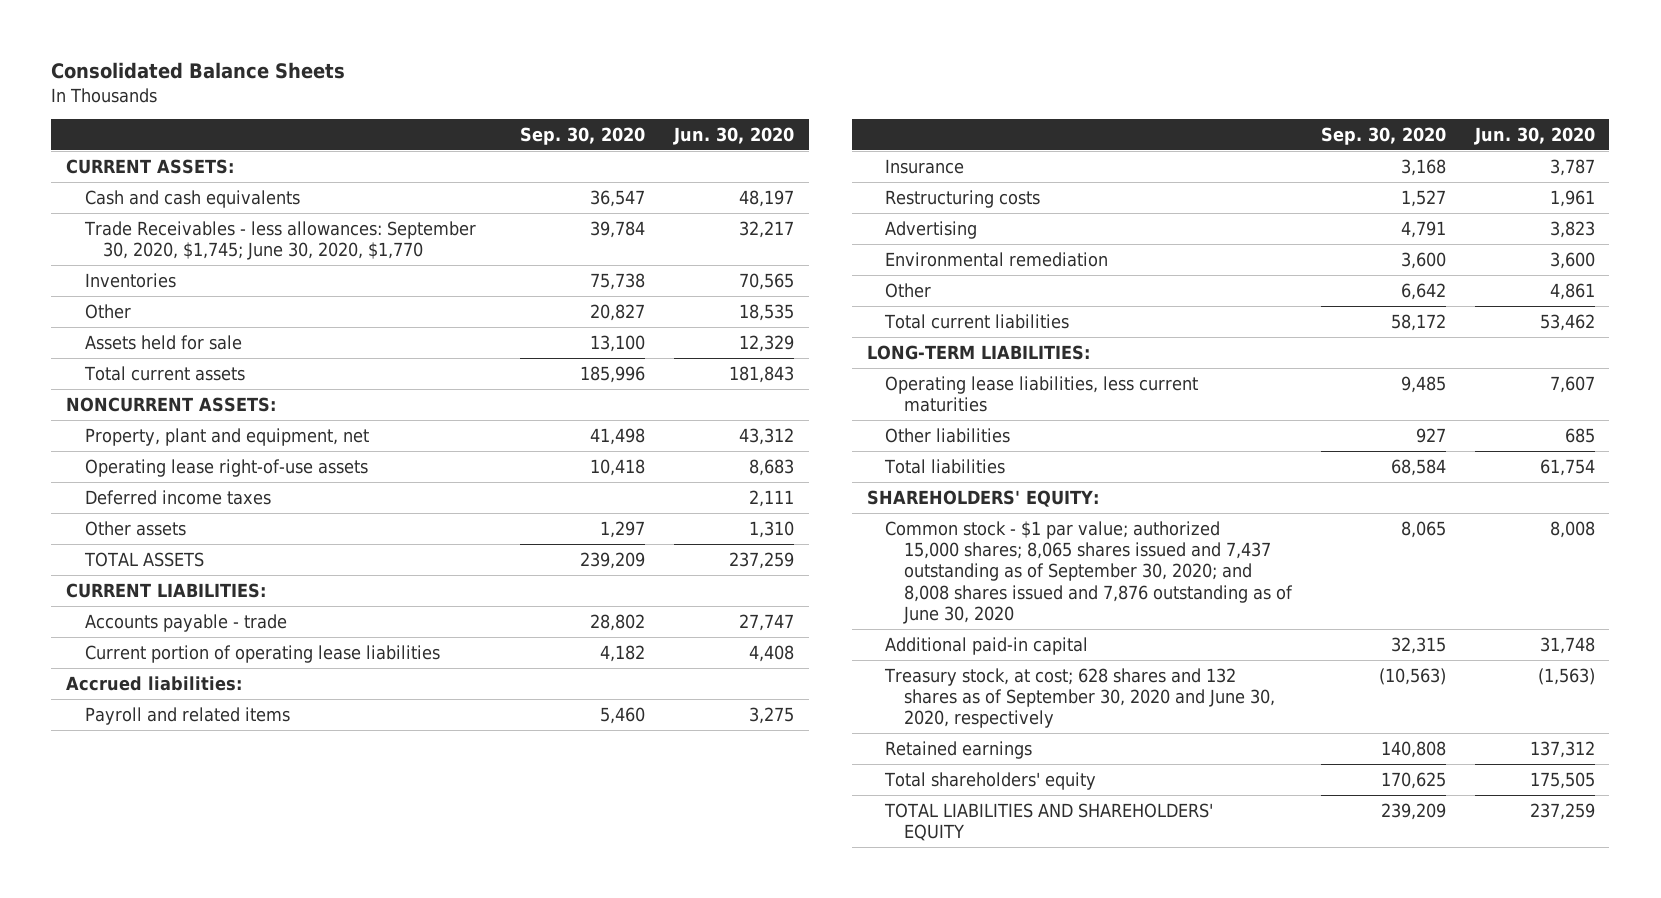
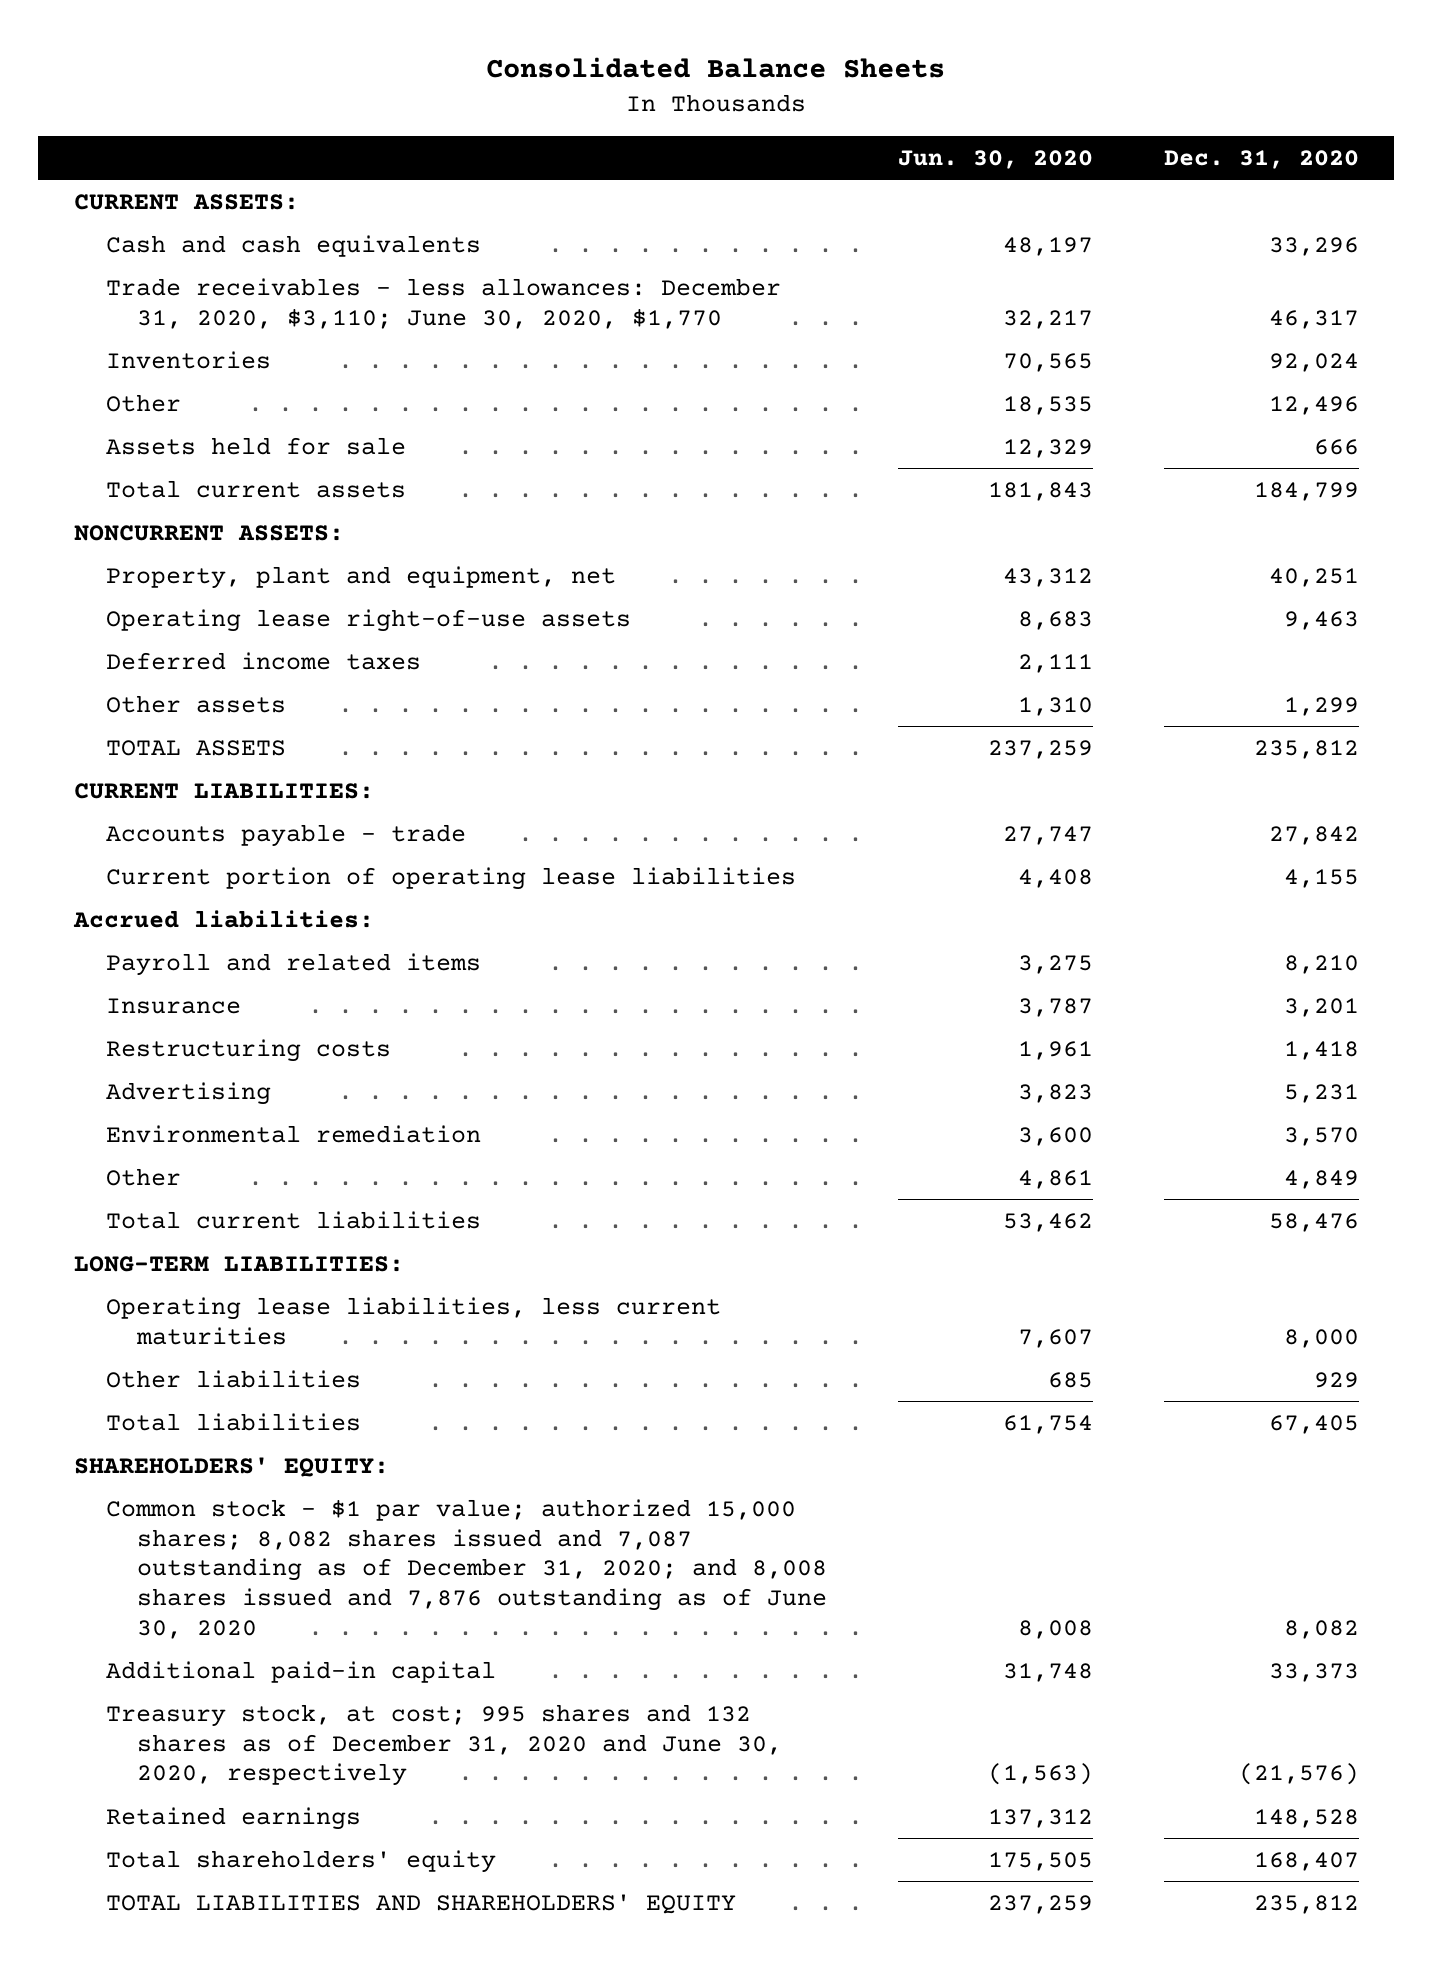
[520,126,646,145] Sep. 30, 2020 -> none
none -> [1163,150,1359,170] Dec. 31, 2020
[83,220,476,261] Trade Receivables - less allowances: September 30, 2020, $1,745; June 30, 2020, $1,770 -> [105,277,781,329] Trade receivables - less allowances: December 31, 2020, $3,110; June 30, 2020, $1,770
[885,520,1293,624] Common stock - $1 par value; authorized 15,000 shares; 8,065 shares issued and 7,437 outstanding as of September 30, 2020; and 8,008 shares issued and 7,876 outstanding as of June 30, 2020 -> [105,1498,828,1639] Common stock - $1 par value; authorized 15,000 shares; 8,082 shares issued and 7,087 outstanding as of December 31, 2020; and 8,008 shares issued and 7,876 outstanding as of June 30, 2020
[884,667,1275,729] Treasury stock, at cost; 628 shares and 132 shares as of September 30, 2020 and June 30, 2020, respectively -> [105,1703,783,1787] Treasury stock, at cost; 995 shares and 132 shares as of December 31, 2020 and June 30, 2020, respectively

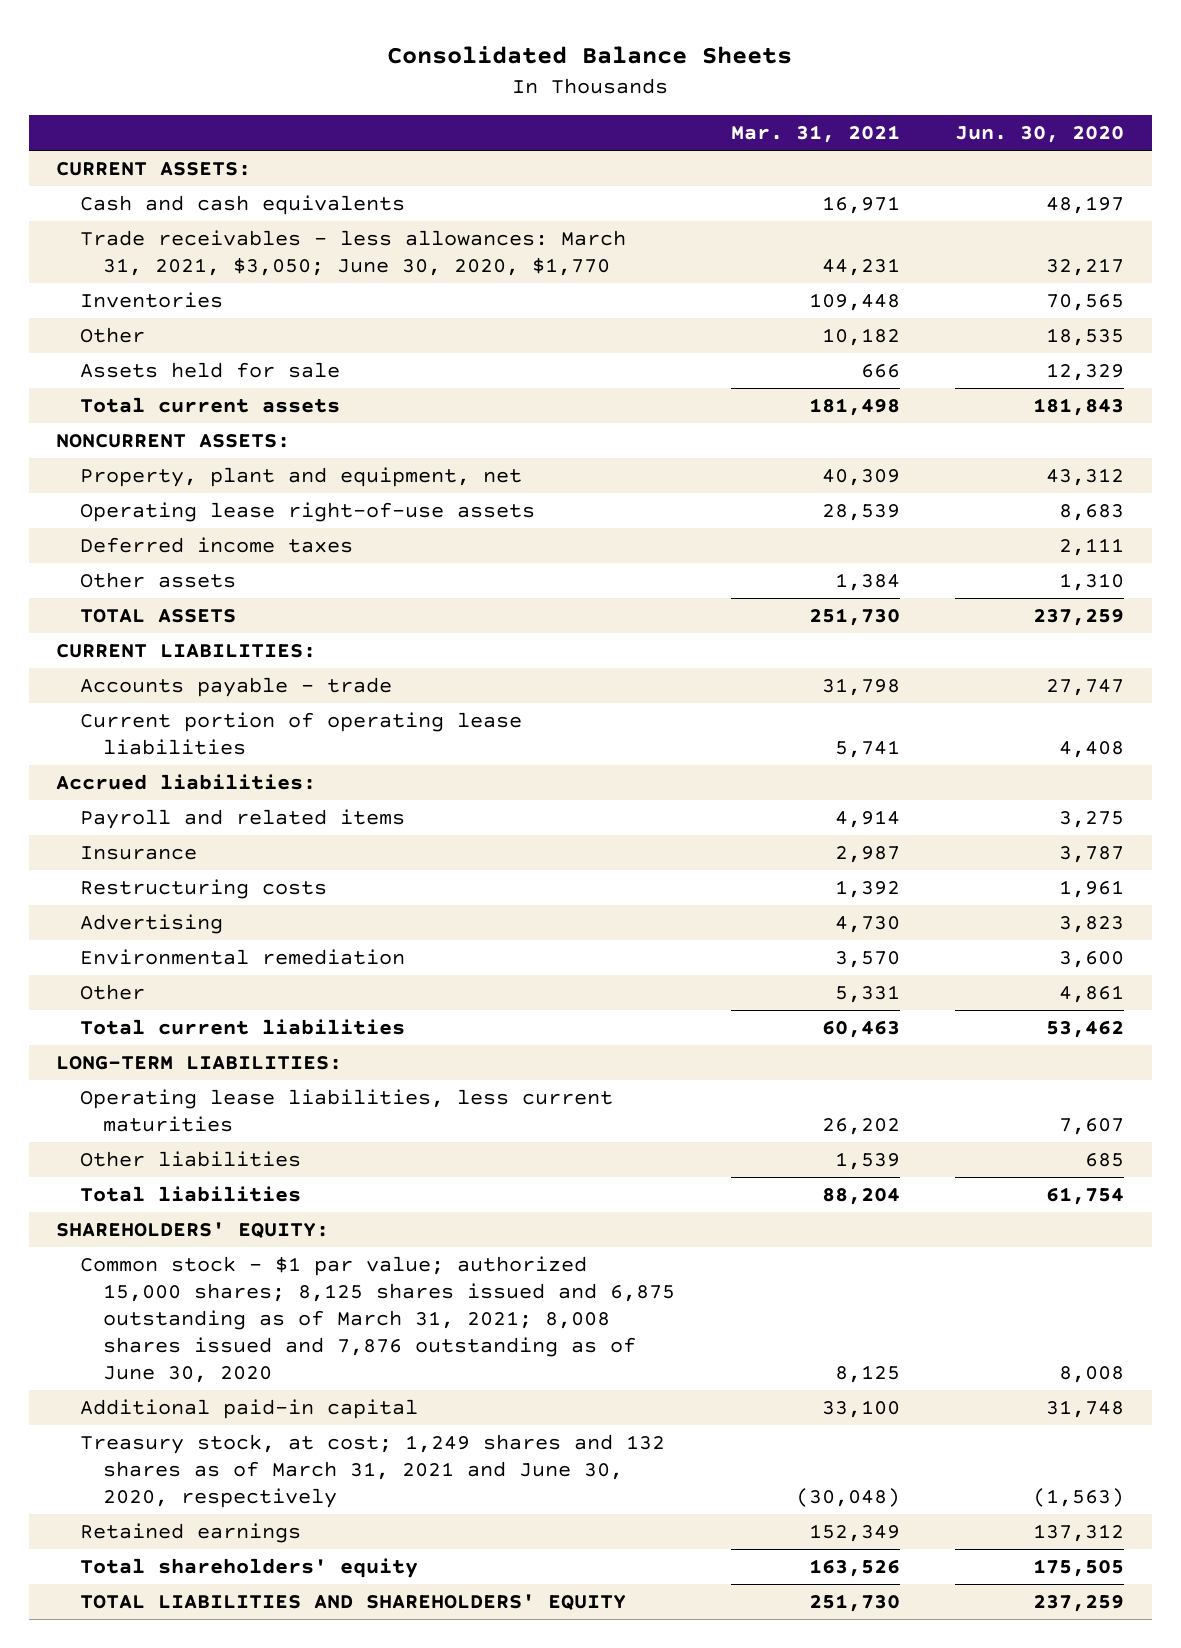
[1163,150,1359,170] Dec. 31, 2020 -> none
none -> [730,125,900,144] Mar. 31, 2021
[105,277,781,329] Trade receivables - less allowances: December 31, 2020, $3,110; June 30, 2020, $1,770 -> [79,230,626,277] Trade receivables - less allowances: March 31, 2021, $3,050; June 30, 2020, $1,770
[105,1498,828,1639] Common stock - $1 par value; authorized 15,000 shares; 8,082 shares issued and 7,087 outstanding as of December 31, 2020; and 8,008 shares issued and 7,876 outstanding as of June 30, 2020 -> [79,1256,676,1383] Common stock - $1 par value; authorized 15,000 shares; 8,125 shares issued and 6,875 outstanding as of March 31, 2021; 8,008 shares issued and 7,876 outstanding as of June 30, 2020
[105,1703,783,1787] Treasury stock, at cost; 995 shares and 132 shares as of December 31, 2020 and June 30, 2020, respectively -> [79,1434,665,1509] Treasury stock, at cost; 1,249 shares and 132 shares as of March 31, 2021 and June 30, 2020, respectively

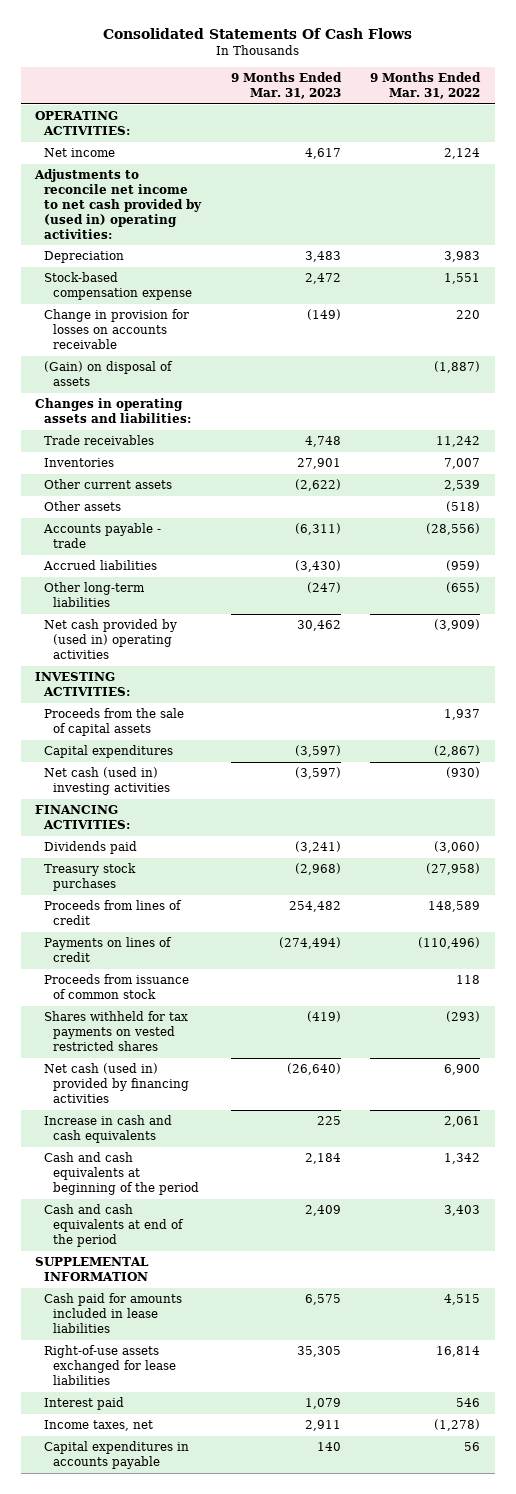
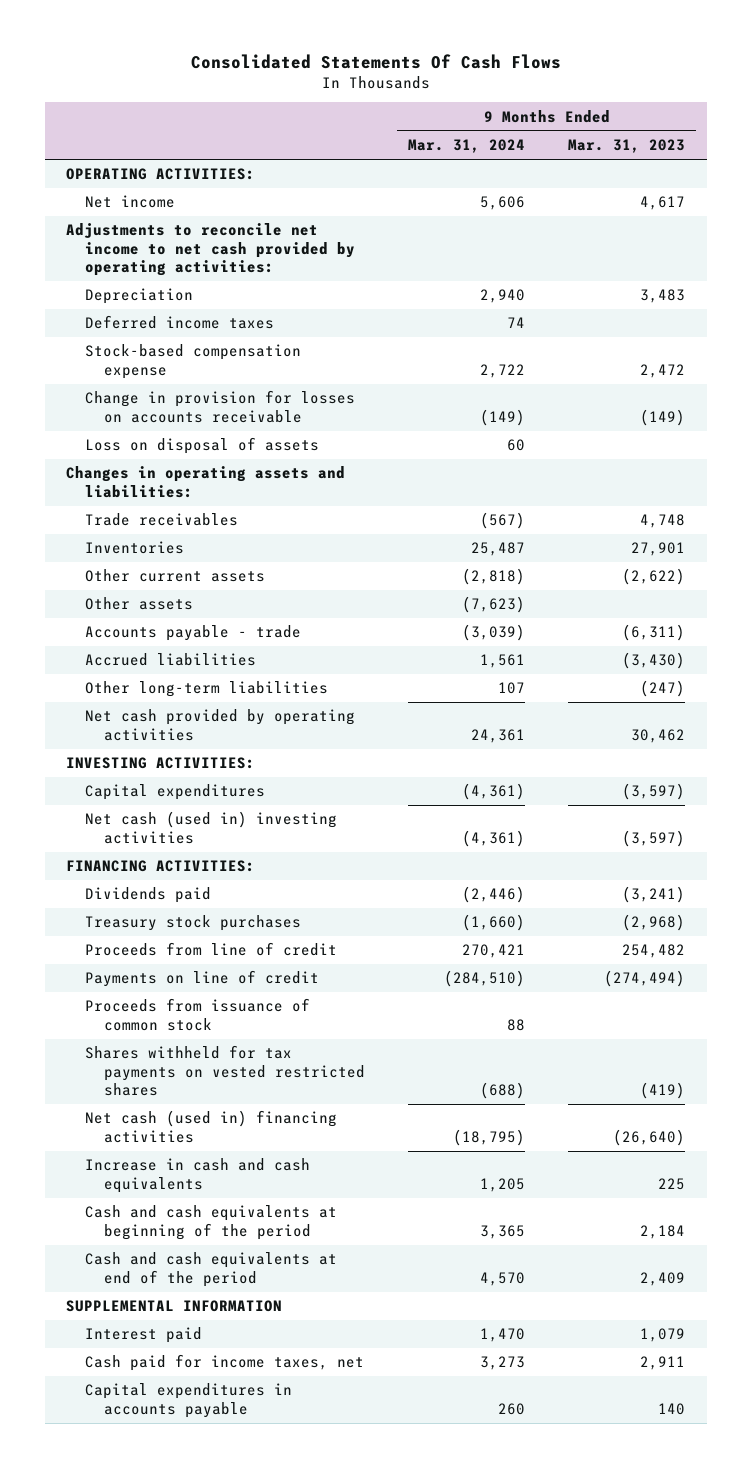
[370,72,482,100] 9 Months Ended Mar. 31, 2022 -> none
none -> [408,139,526,154] Mar. 31, 2024
[34,169,203,239] Adjustments to reconcile net income to net cash provided by (used in) operating activities: -> [66,223,356,277] Adjustments to reconcile net income to net cash provided by operating activities:
none -> [85,315,275,330] Deferred income taxes
[44,361,174,387] (Gain) on disposal of assets -> [85,437,320,455] Loss on disposal of assets
[44,619,178,660] Net cash provided by (used in) operating activities -> [85,709,356,741] Net cash provided by operating activities
[44,708,185,737] Proceeds from the sale of capital assets -> none
[44,900,183,926] Proceeds from lines of credit -> [85,942,338,957] Proceeds from line of credit
[44,937,173,963] Payments on lines of credit -> [85,970,320,988] Payments on line of credit
[44,1063,189,1104] Net cash (used in) provided by financing activities -> [85,1110,338,1143] Net cash (used in) financing activities
[44,1293,183,1334] Cash paid for amounts included in lease liabilities -> none
[44,1345,176,1386] Right-of-use assets exchanged for lease liabilities -> none
[44,1420,154,1432] Income taxes, net -> [85,1354,365,1372] Cash paid for income taxes, net

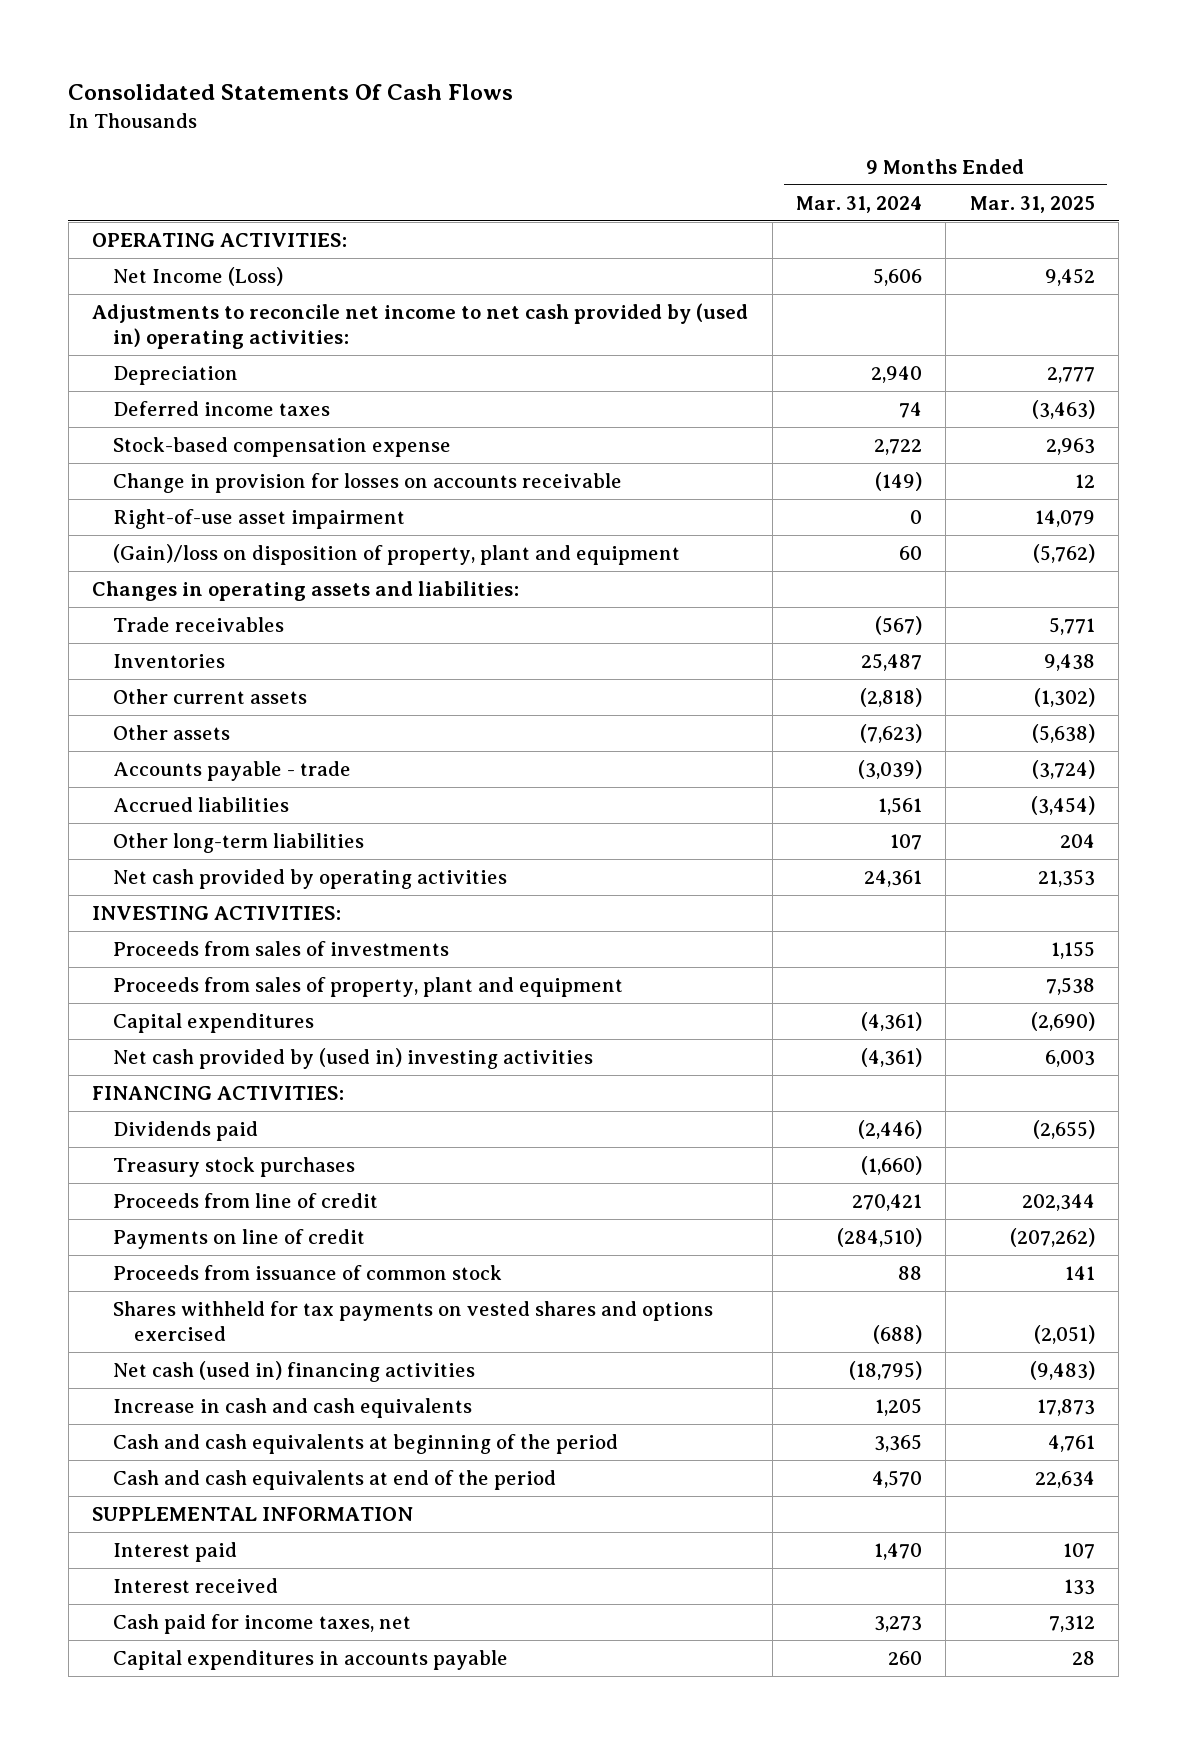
[568,139,686,154] Mar. 31, 2023 -> none
none -> [969,195,1095,213] Mar. 31, 2025
[85,195,176,209] Net income -> [112,267,283,287] Net Income (Loss)
[66,223,356,277] Adjustments to reconcile net income to net cash provided by operating activities: -> [92,303,749,349] Adjustments to reconcile net income to net cash provided by (used in) operating activities:
none -> [112,509,405,530] Right-of-use asset impairment
[85,437,320,455] Loss on disposal of assets -> [112,544,680,566] (Gain)/loss on disposition of property, plant and equipment
none -> [112,941,449,957] Proceeds from sales of investments
none -> [112,977,623,998] Proceeds from sales of property, plant and equipment
[85,811,338,844] Net cash (used in) investing activities -> [112,1048,593,1070] Net cash provided by (used in) investing activities
[85,1045,366,1097] Shares withheld for tax payments on vested restricted shares -> [112,1301,713,1341] Shares withheld for tax payments on vested shares and options exercised
none -> [112,1578,278,1594] Interest received

